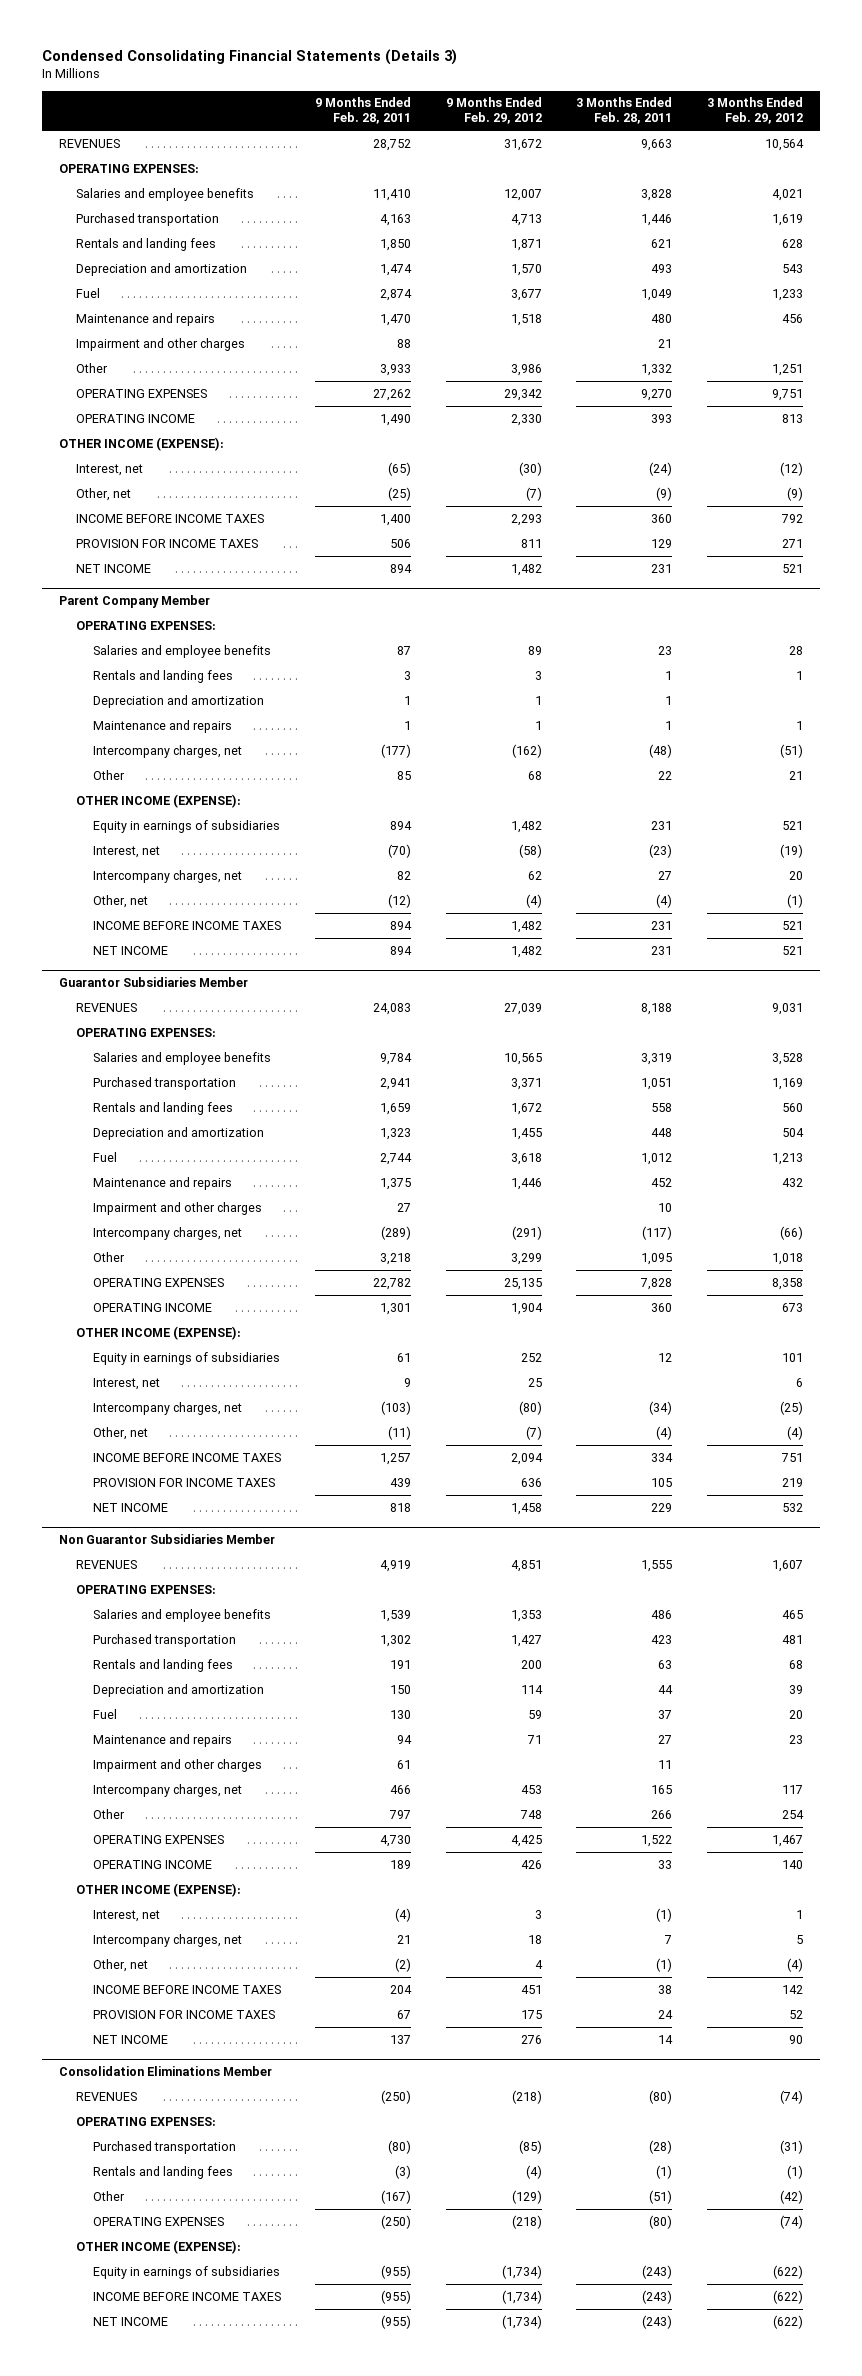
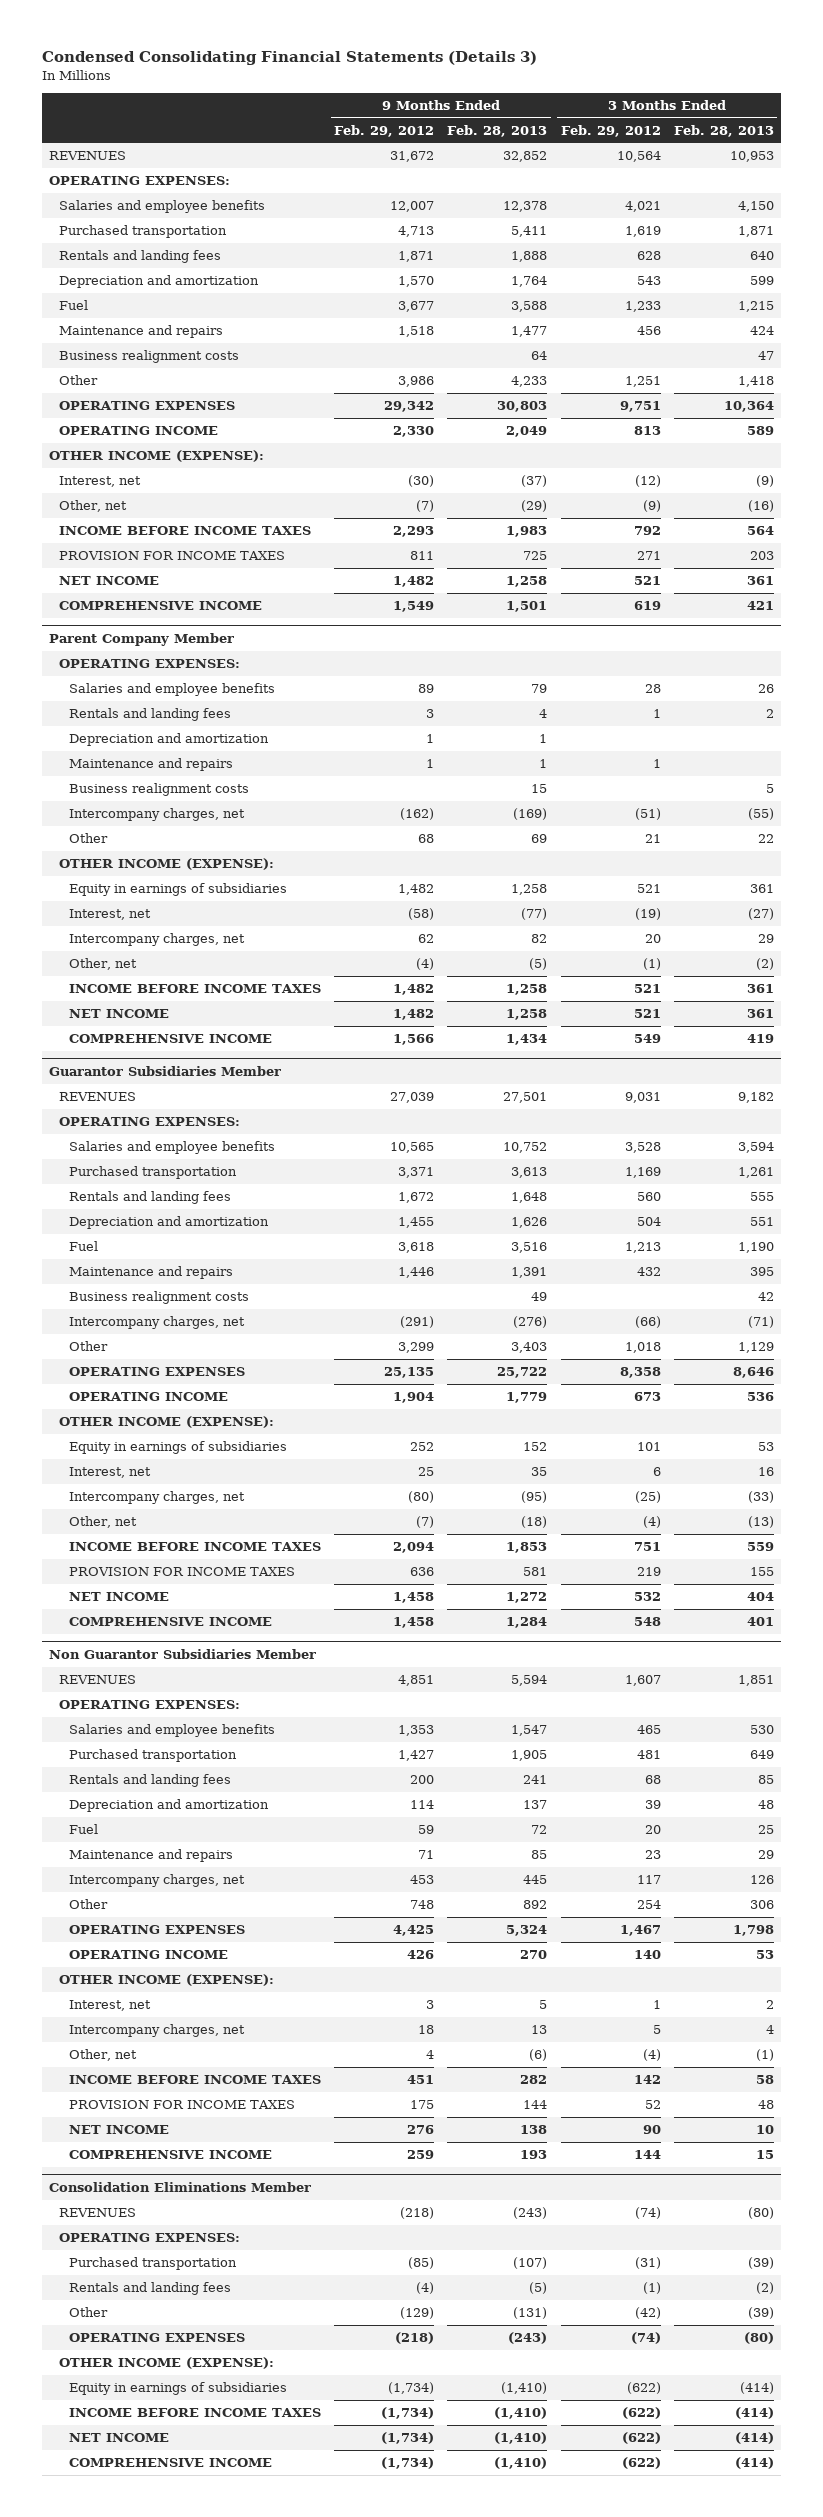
[315,97,412,125] 9 Months Ended Feb. 28, 2011 -> none
[576,97,673,125] 3 Months Ended Feb. 28, 2011 -> none
none -> [447,124,548,137] Feb. 28, 2013
none -> [674,124,775,137] Feb. 28, 2013
[75,337,245,351] Impairment and other charges -> none
none -> [58,350,239,364] Business realignment costs
none -> [58,601,262,611] COMPREHENSIVE INCOME
none -> [68,783,249,797] Business realignment costs
none -> [68,1034,272,1044] COMPREHENSIVE INCOME
[92,1201,262,1215] Impairment and other charges -> none
none -> [68,1291,249,1305] Business realignment costs
none -> [68,1617,272,1627] COMPREHENSIVE INCOME
[92,1758,262,1772] Impairment and other charges -> none
none -> [68,2150,272,2160] COMPREHENSIVE INCOME
none -> [68,2458,272,2468] COMPREHENSIVE INCOME

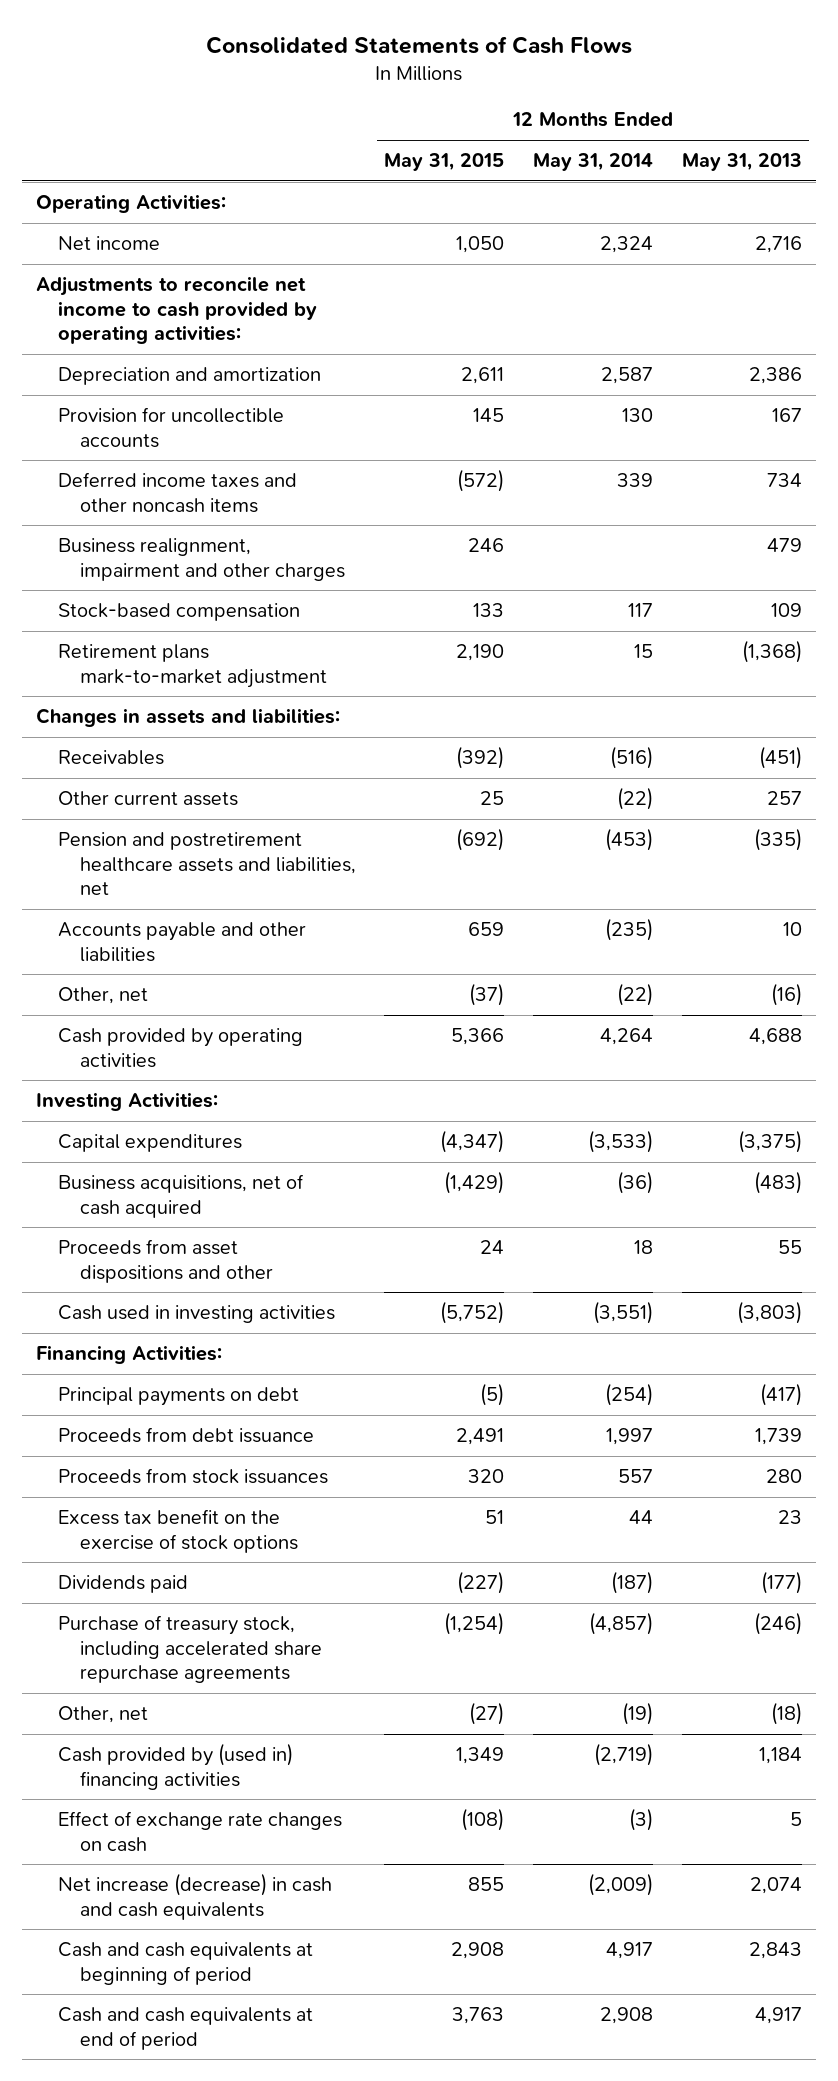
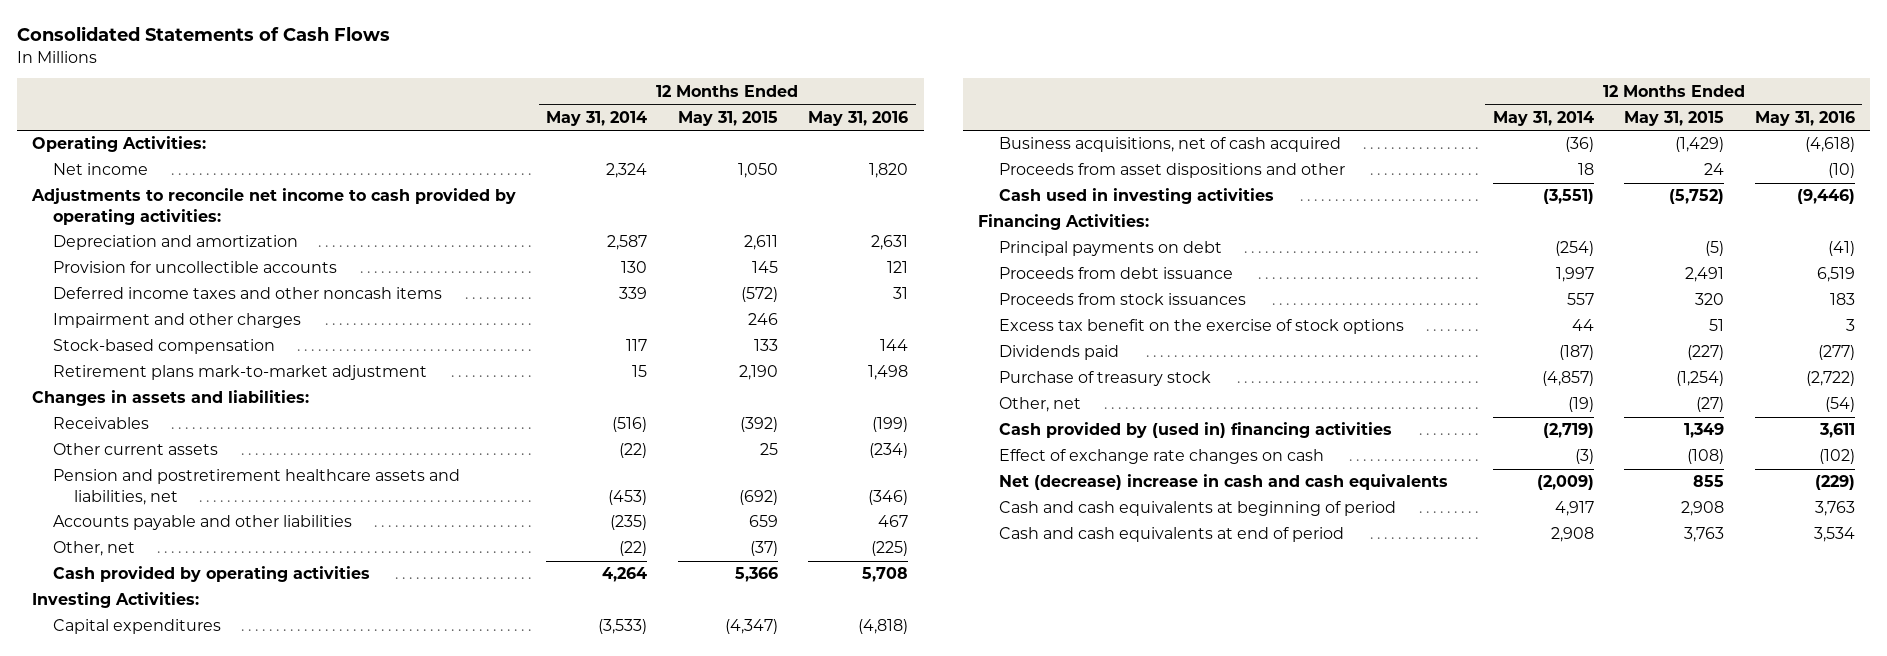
[681,153,802,172] May 31, 2013 -> none
none -> [808,110,909,126] May 31, 2016
[58,538,345,581] Business realignment, impairment and other charges -> [53,313,302,329] Impairment and other charges
[58,1615,322,1684] Purchase of treasury stock, including accelerated share repurchase agreements -> [999,371,1212,387] Purchase of treasury stock
[58,1873,333,1920] Net increase (decrease) in cash and cash equivalents -> [999,474,1449,491] Net (decrease) increase in cash and cash equivalents

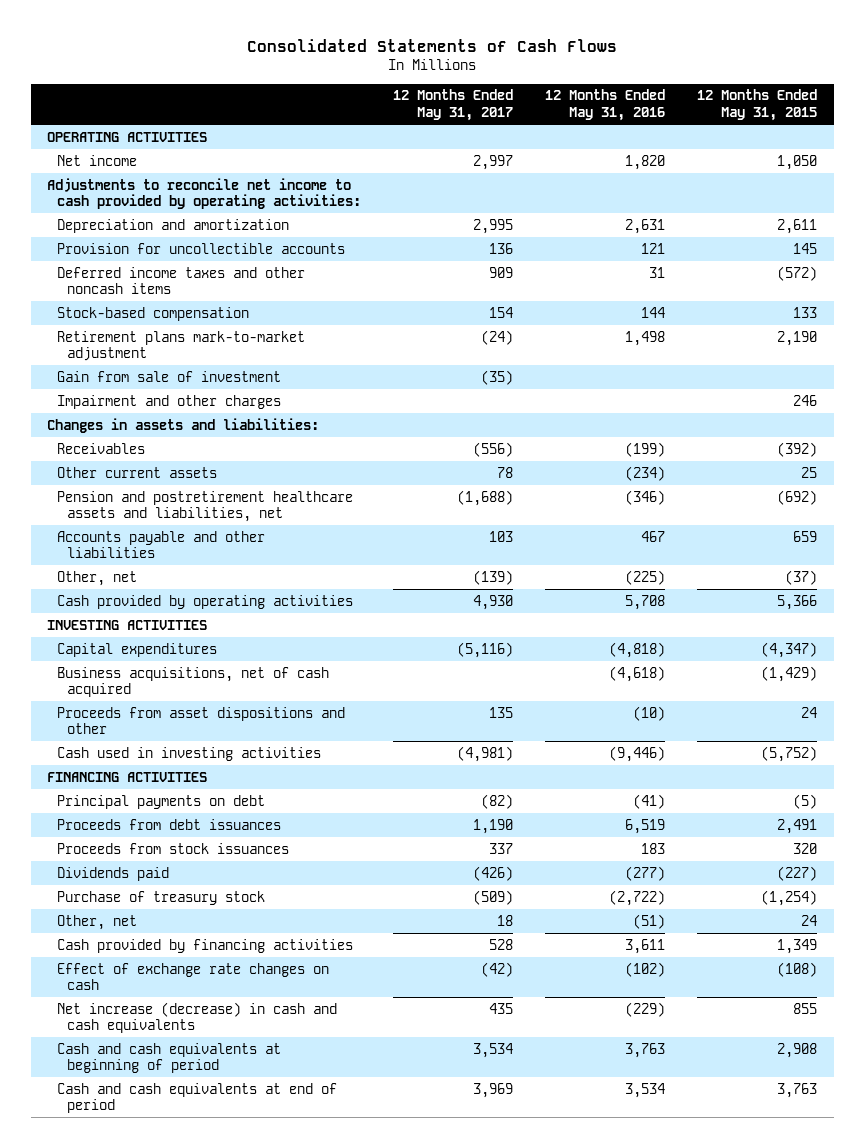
[546,110,648,126] May 31, 2014 -> none
none -> [393,89,514,121] 12 Months Ended May 31, 2017
[31,136,206,153] Operating Activities: -> [46,131,207,142] OPERATING ACTIVITIES
none -> [57,370,282,382] Gain from sale of investment
[53,313,302,329] Impairment and other charges -> [57,394,282,409] Impairment and other charges
[31,592,199,609] Investing Activities: -> [46,619,207,630] INVESTING ACTIVITIES
[978,214,1150,231] Financing Activities: -> [46,771,207,782] FINANCING ACTIVITIES
[999,267,1234,280] Proceeds from debt issuance -> [57,818,282,830] Proceeds from debt issuances
[999,319,1405,335] Excess tax benefit on the exercise of stock options -> none
[1696,397,1725,413] (27) -> [801,914,818,926] 24
[1824,397,1855,413] (54) -> [633,913,666,929] (51)
[999,422,1393,439] Cash provided by (used in) financing activities -> [57,938,354,953] Cash provided by financing activities
[999,474,1449,491] Net (decrease) increase in cash and cash equivalents -> [57,1001,338,1034] Net increase (decrease) in cash and cash equivalents

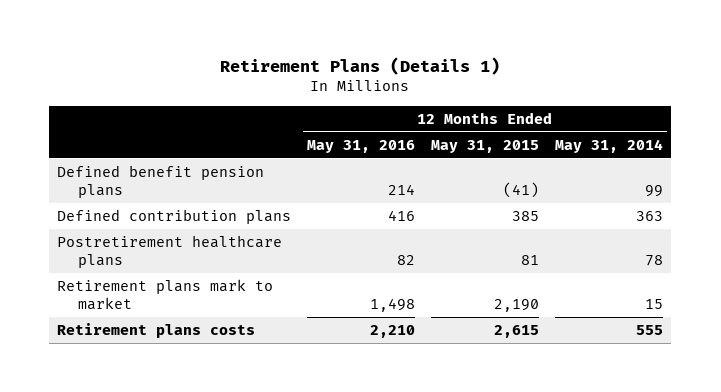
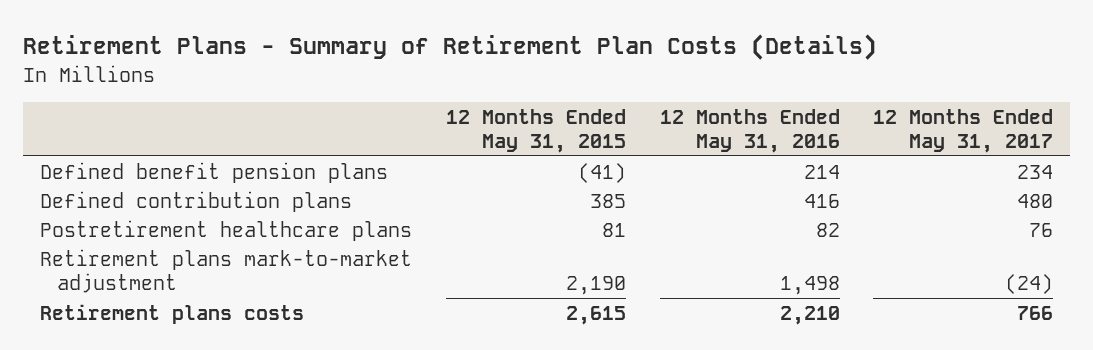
[220,56,501,75] Retirement Plans (Details 1) -> [23,34,878,61] Retirement Plans - Summary of Retirement Plan Costs (Details)
[555,138,664,153] May 31, 2014 -> none
none -> [873,108,1054,153] 12 Months Ended May 31, 2017
[57,279,274,311] Retirement plans mark to market -> [39,248,412,294] Retirement plans mark-to-market adjustment

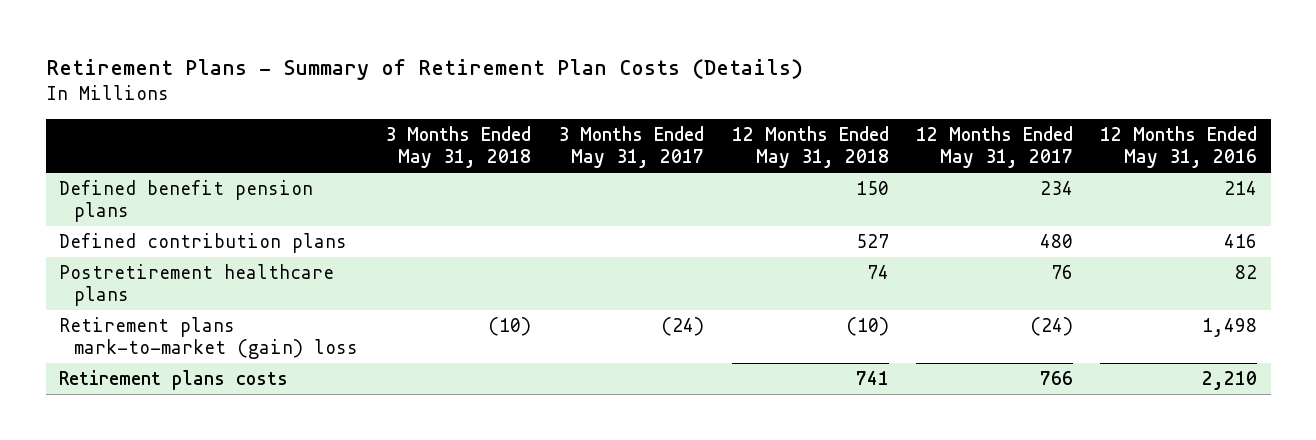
[445,108,626,153] 12 Months Ended May 31, 2015 -> none
none -> [385,125,532,168] 3 Months Ended May 31, 2018
none -> [558,125,705,168] 3 Months Ended May 31, 2017
none -> [731,125,889,168] 12 Months Ended May 31, 2018
[39,248,412,294] Retirement plans mark-to-market adjustment -> [59,317,359,360] Retirement plans mark-to-market (gain) loss

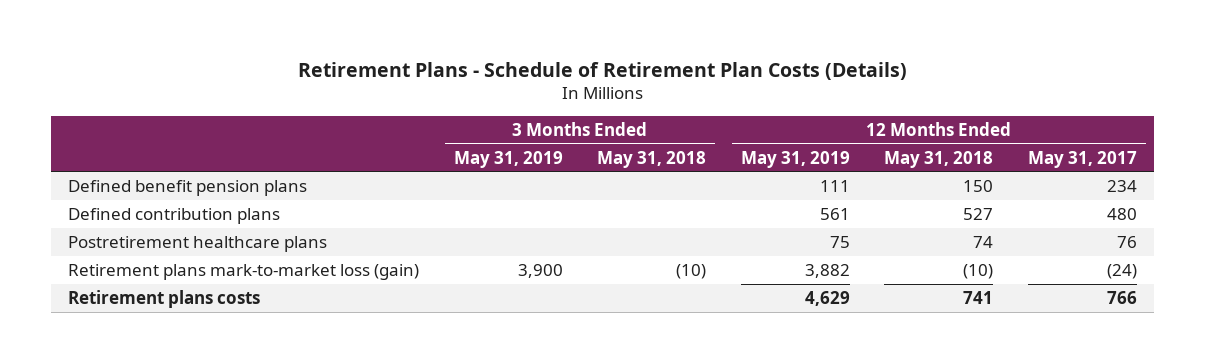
[45,58,803,80] Retirement Plans - Summary of Retirement Plan Costs (Details) -> [297,61,907,80] Retirement Plans - Schedule of Retirement Plan Costs (Details)
[558,125,705,168] 3 Months Ended May 31, 2017 -> none
[1100,125,1258,168] 12 Months Ended May 31, 2016 -> none
none -> [453,150,563,168] May 31, 2019
none -> [740,150,850,168] May 31, 2019
[59,317,359,360] Retirement plans mark-to-market (gain) loss -> [68,263,420,280] Retirement plans mark-to-market loss (gain)

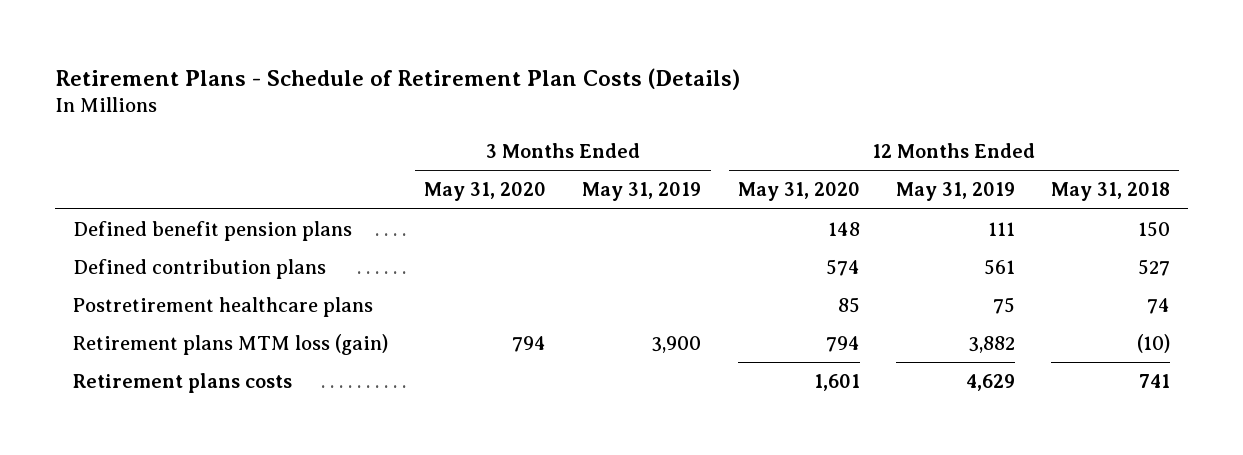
[597,150,707,168] May 31, 2018 -> none
[1027,150,1137,168] May 31, 2017 -> none
none -> [424,182,547,202] May 31, 2020
none -> [737,182,860,202] May 31, 2020
[68,263,420,280] Retirement plans mark-to-market loss (gain) -> [73,333,389,355] Retirement plans MTM loss (gain)

